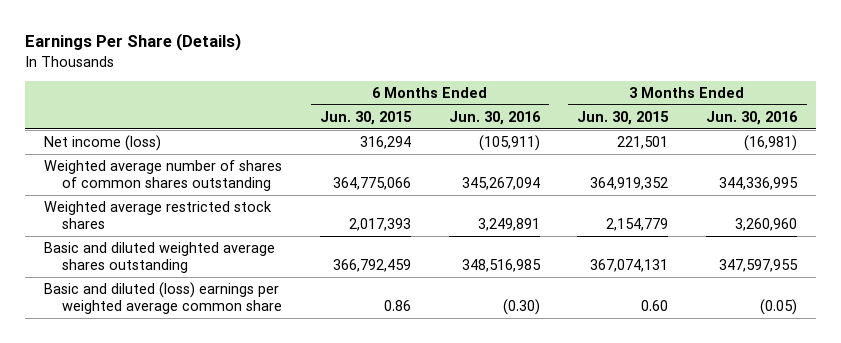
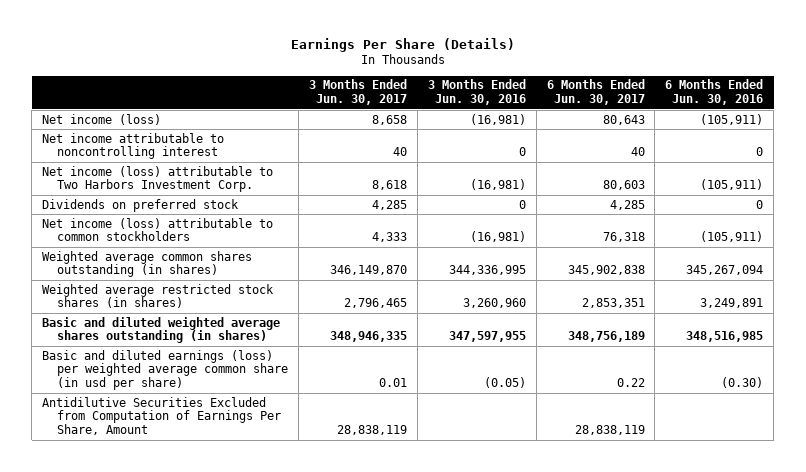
[320,110,413,125] Jun. 30, 2015 -> none
[577,110,670,125] Jun. 30, 2015 -> none
none -> [308,79,407,106] 3 Months Ended Jun. 30, 2017
none -> [546,79,645,106] 6 Months Ended Jun. 30, 2017
none -> [42,132,225,160] Net income attributable to noncontrolling interest
none -> [42,165,274,193] Net income (loss) attributable to Two Harbors Investment Corp.
none -> [42,198,240,212] Dividends on preferred stock
none -> [42,217,274,242] Net income (loss) attributable to common stockholders
[43,159,282,192] Weighted average number of shares of common shares outstanding -> [42,250,253,278] Weighted average common shares outstanding (in shares)
[43,200,272,230] Weighted average restricted stock shares -> [42,283,275,309] Weighted average restricted stock shares (in shares)
[43,241,275,274] Basic and diluted weighted average shares outstanding -> [42,316,281,344] Basic and diluted weighted average shares outstanding (in shares)
[43,281,283,315] Basic and diluted (loss) earnings per weighted average common share -> [42,349,288,391] Basic and diluted earnings (loss) per weighted average common share (in usd per share)
none -> [42,396,281,436] Antidilutive Securities Excluded from Computation of Earnings Per Share, Amount

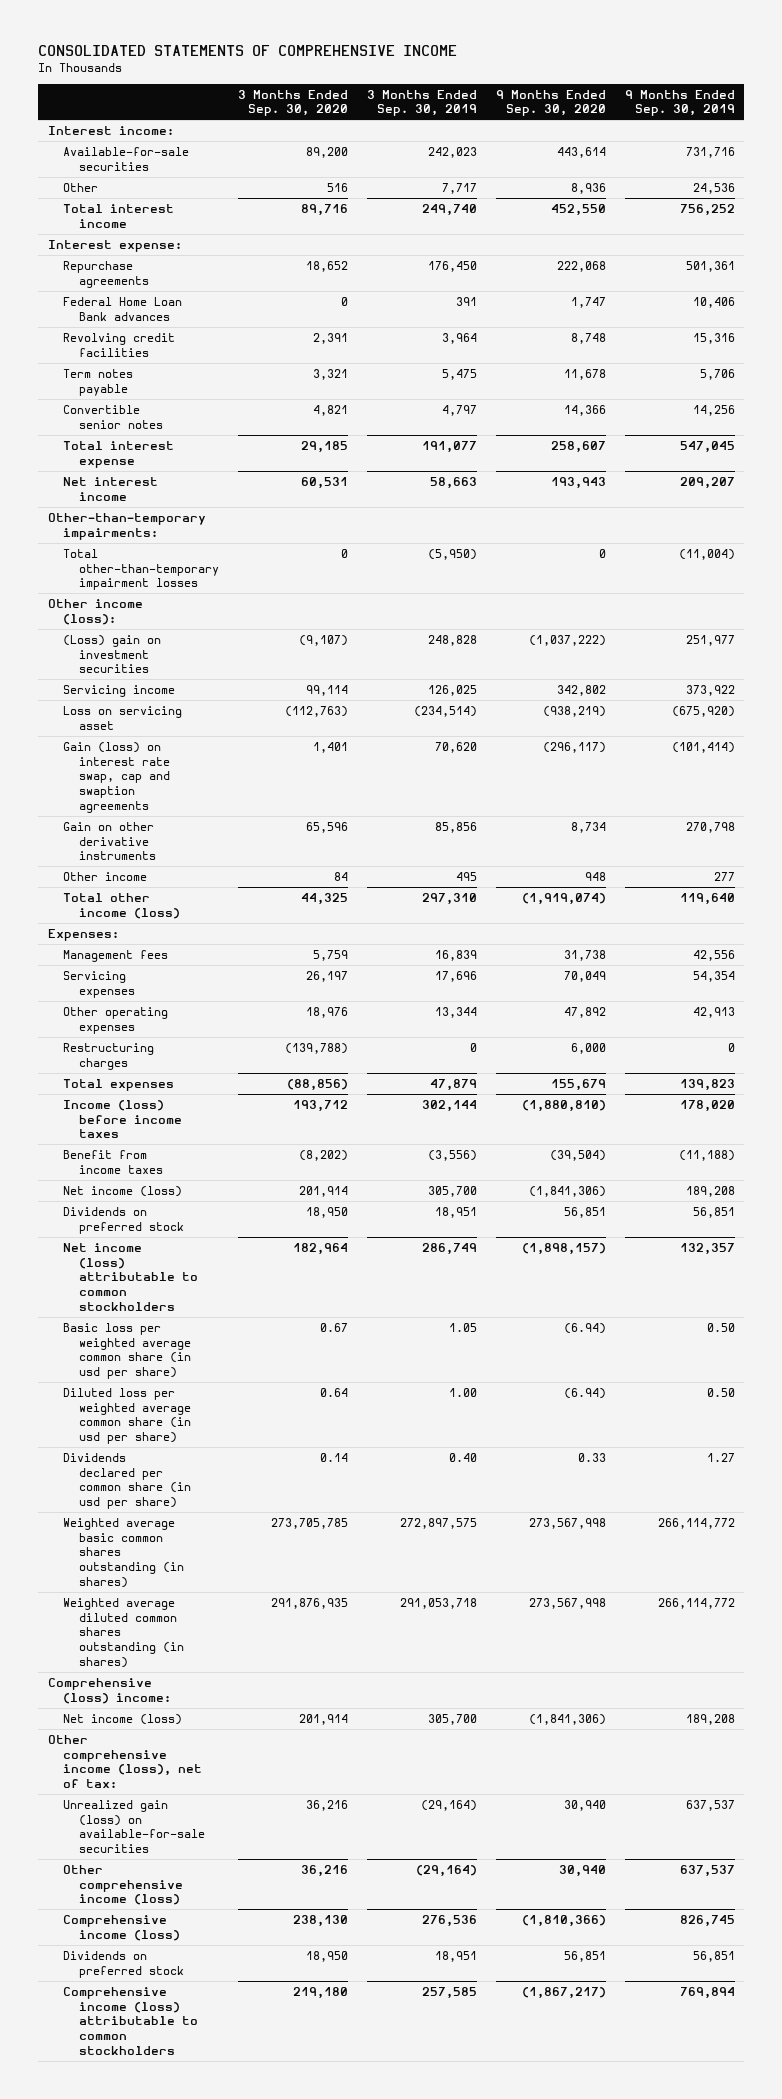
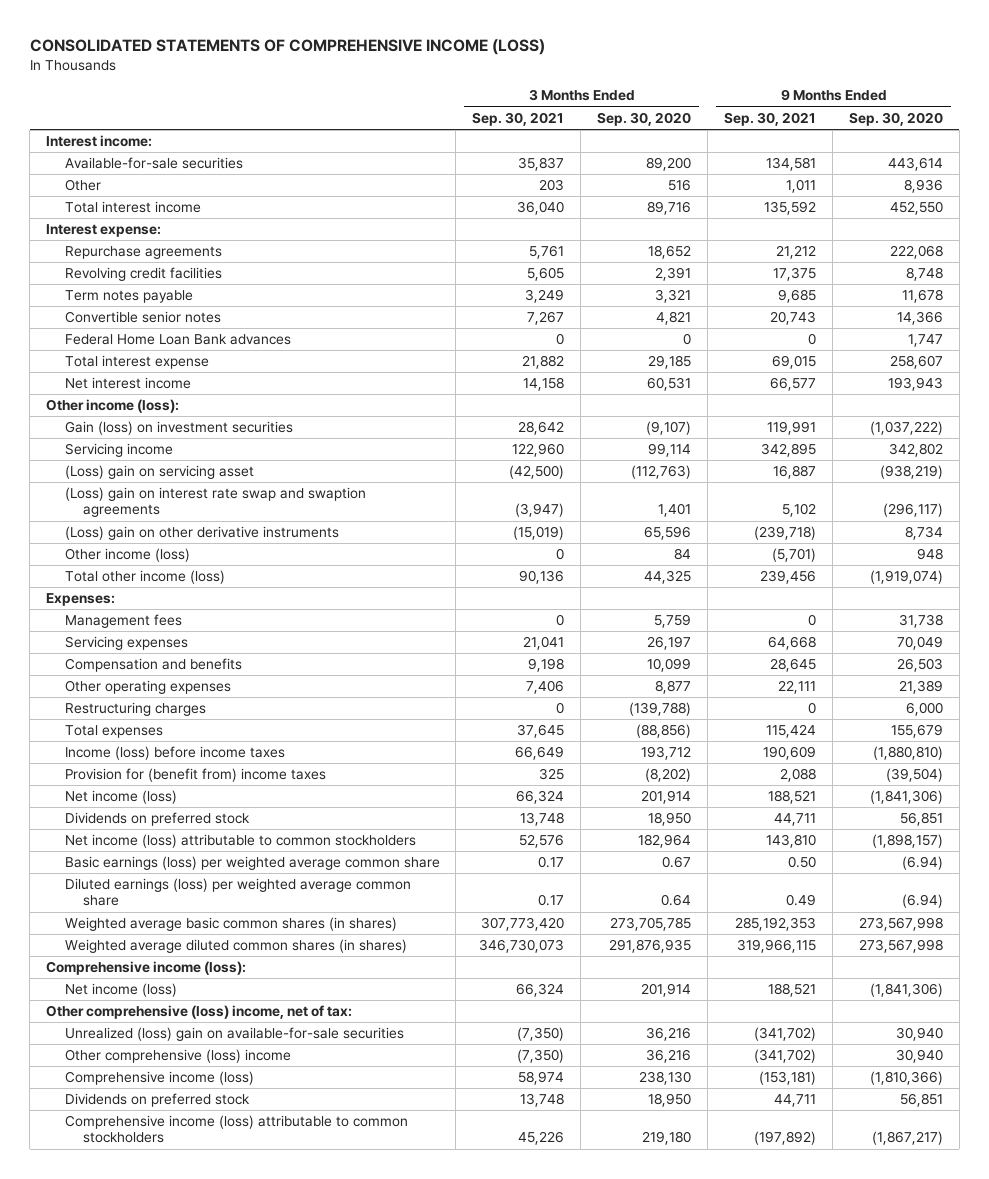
[38,45,458,57] CONSOLIDATED STATEMENTS OF COMPREHENSIVE INCOME -> [29,39,545,56] CONSOLIDATED STATEMENTS OF COMPREHENSIVE INCOME (LOSS)
[366,89,477,117] 3 Months Ended Sep. 30, 2019 -> none
[624,89,735,117] 9 Months Ended Sep. 30, 2019 -> none
none -> [472,111,565,126] Sep. 30, 2021
none -> [724,111,817,126] Sep. 30, 2021
[63,296,183,321] Federal Home Loan Bank advances -> [64,334,291,346] Federal Home Loan Bank advances
[47,512,206,540] Other-than-temporary impairments: -> none
[63,548,220,591] Total other-than-temporary impairment losses -> none
[63,634,162,674] (Loss) gain on investment securities -> [64,421,293,436] Gain (loss) on investment securities
[63,705,183,730] Loss on servicing asset -> [64,465,254,480] (Loss) gain on servicing asset
[63,741,171,813] Gain (loss) on interest rate swap, cap and swaption agreements -> [64,487,366,518] (Loss) gain on interest rate swap and swaption agreements
[63,821,157,861] Gain on other derivative instruments -> [64,526,339,541] (Loss) gain on other derivative instruments
[63,871,148,881] Other income -> [64,548,190,563] Other income (loss)
none -> [64,658,242,673] Compensation and benefits
[305,1006,348,1018] 18,976 -> [655,680,692,695] 8,877
[563,1006,606,1018] 47,892 -> [898,680,943,695] 21,389
[63,1149,164,1174] Benefit from income taxes -> [64,768,326,783] Provision for (benefit from) income taxes
[63,1452,192,1510] Dividends declared per common share (in usd per share) -> none
[63,1322,192,1380] Basic loss per weighted average common share (in usd per share) -> [64,856,440,871] Basic earnings (loss) per weighted average common share
[63,1387,192,1445] Diluted loss per weighted average common share (in usd per share) -> [64,878,411,907] Diluted earnings (loss) per weighted average common share
[63,1517,185,1588] Weighted average basic common shares outstanding (in shares) -> [64,917,397,932] Weighted average basic common shares (in shares)
[63,1597,185,1668] Weighted average diluted common shares outstanding (in shares) -> [64,939,407,954] Weighted average diluted common shares (in shares)
[47,1677,172,1704] Comprehensive (loss) income: -> [46,961,247,976] Comprehensive income (loss):
[47,1734,203,1789] Other comprehensive income (loss), net of tax: -> [46,1005,353,1020] Other comprehensive (loss) income, net of tax:
[63,1799,206,1854] Unrealized gain (loss) on available-for-sale securities -> [64,1027,404,1042] Unrealized (loss) gain on available-for-sale securities
[63,1864,184,1906] Other comprehensive income (loss) -> [64,1049,291,1064] Other comprehensive (loss) income

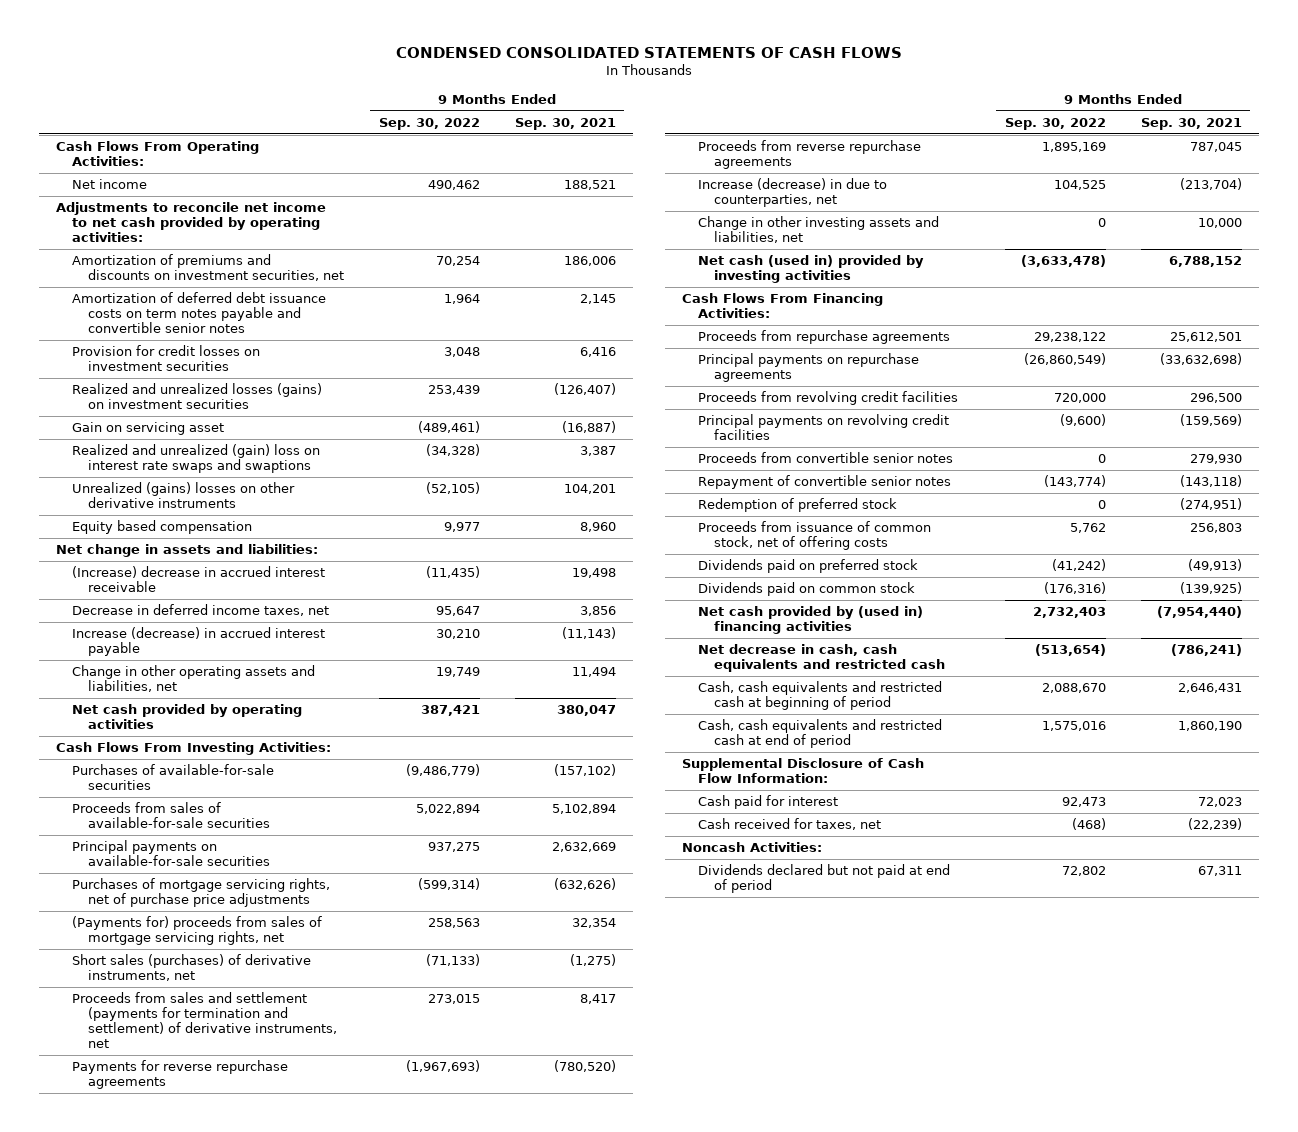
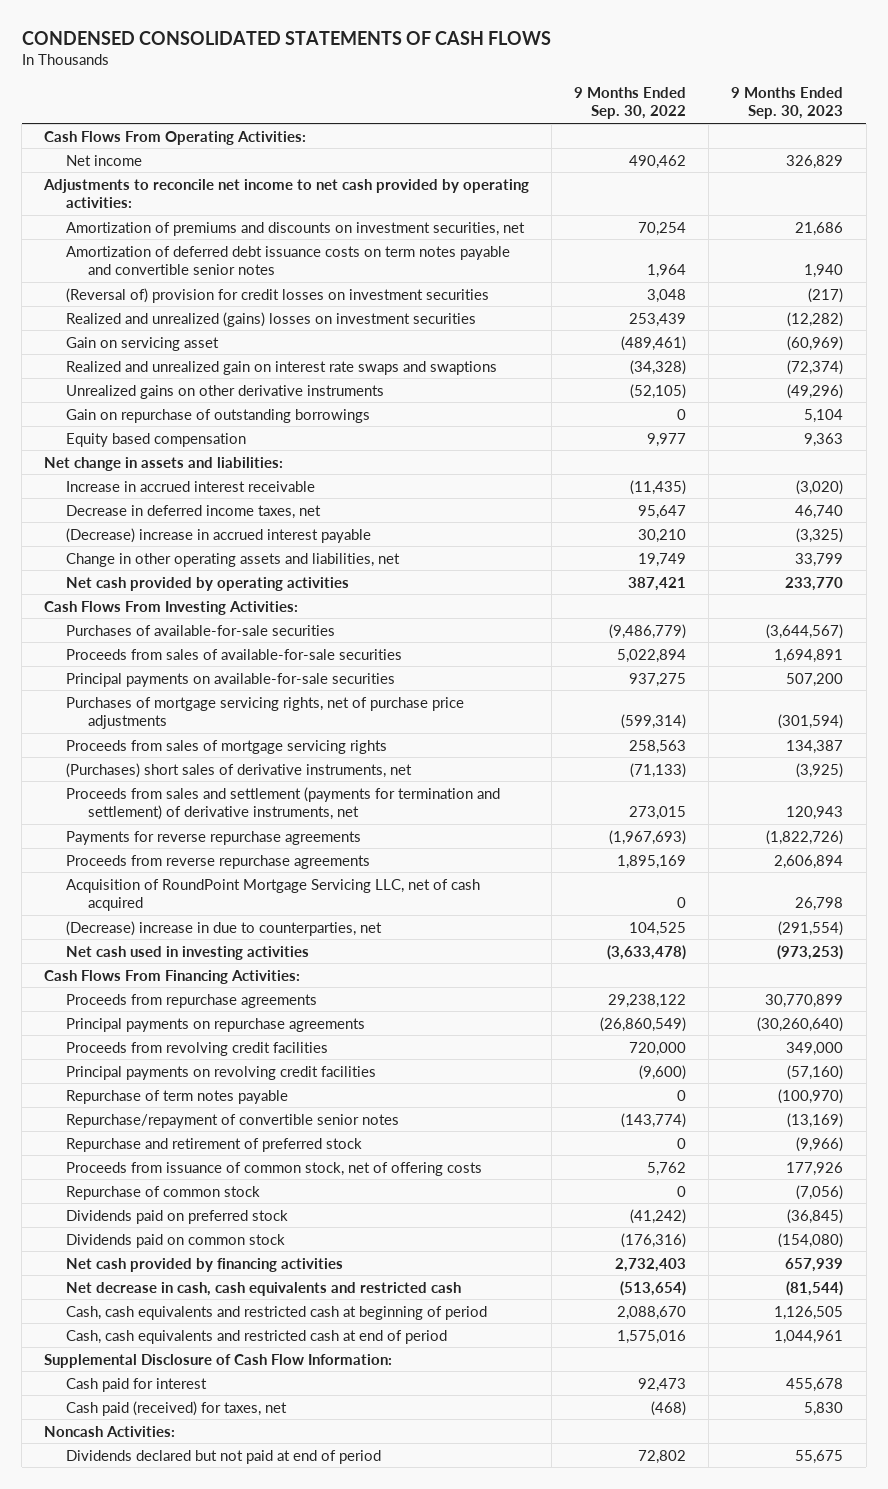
[514,117,616,130] Sep. 30, 2021 -> none
none -> [731,87,844,120] 9 Months Ended Sep. 30, 2023
[72,345,261,372] Provision for credit losses on investment securities -> [66,287,490,303] (Reversal of) provision for credit losses on investment securities
[72,383,323,410] Realized and unrealized losses (gains) on investment securities -> [66,311,477,327] Realized and unrealized (gains) losses on investment securities
[72,444,321,474] Realized and unrealized (gain) loss on interest rate swaps and swaptions -> [66,360,498,375] Realized and unrealized gain on interest rate swaps and swaptions
[72,482,296,509] Unrealized (gains) losses on other derivative instruments -> [66,384,385,399] Unrealized gains on other derivative instruments
none -> [66,408,371,423] Gain on repurchase of outstanding borrowings
[72,566,326,593] (Increase) decrease in accrued interest receivable -> [66,480,316,492] Increase in accrued interest receivable
[72,627,326,657] Increase (decrease) in accrued interest payable -> [66,527,372,543] (Decrease) increase in accrued interest payable
[72,916,323,946] (Payments for) proceeds from sales of mortgage servicing rights, net -> [66,739,388,754] Proceeds from sales of mortgage servicing rights
[72,954,312,982] Short sales (purchases) of derivative instruments, net -> [66,762,413,778] (Purchases) short sales of derivative instruments, net
[698,216,940,244] Change in other investing assets and liabilities, net -> none
none -> [66,878,481,911] Acquisition of RoundPoint Mortgage Servicing LLC, net of cash acquired
[698,178,888,208] Increase (decrease) in due to counterparties, net -> [66,920,383,936] (Decrease) increase in due to counterparties, net
[698,255,925,284] Net cash (used in) provided by investing activities -> [66,945,310,960] Net cash used in investing activities
[698,452,954,464] Proceeds from convertible senior notes -> none
none -> [66,1089,289,1104] Repurchase of term notes payable
[698,475,952,490] Repayment of convertible senior notes -> [66,1113,400,1128] Repurchase/repayment of convertible senior notes
[698,498,898,513] Redemption of preferred stock -> [66,1137,363,1152] Repurchase and retirement of preferred stock
none -> [66,1185,261,1200] Repurchase of common stock
[698,606,924,635] Net cash provided by (used in) financing activities -> [66,1257,344,1272] Net cash provided by financing activities
[698,818,882,831] Cash received for taxes, net -> [66,1400,288,1416] Cash paid (received) for taxes, net

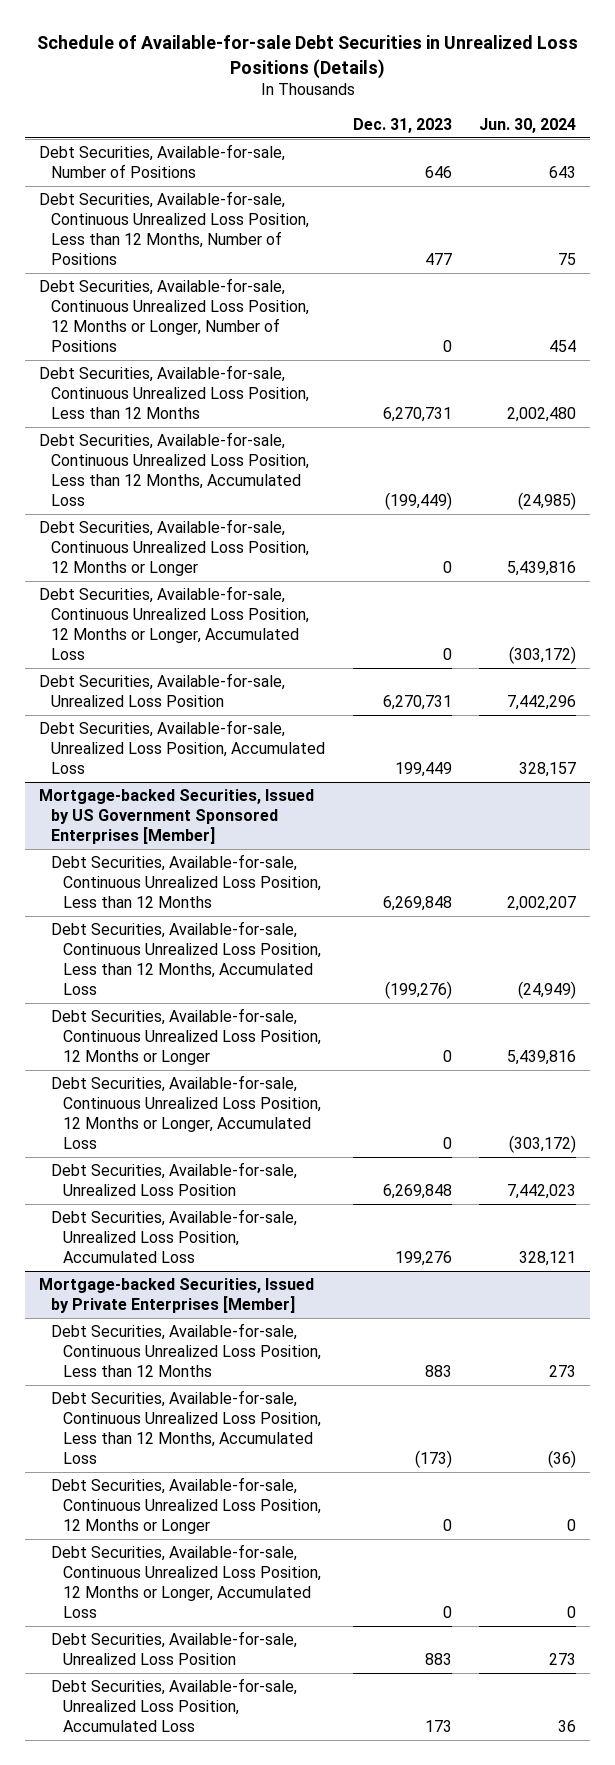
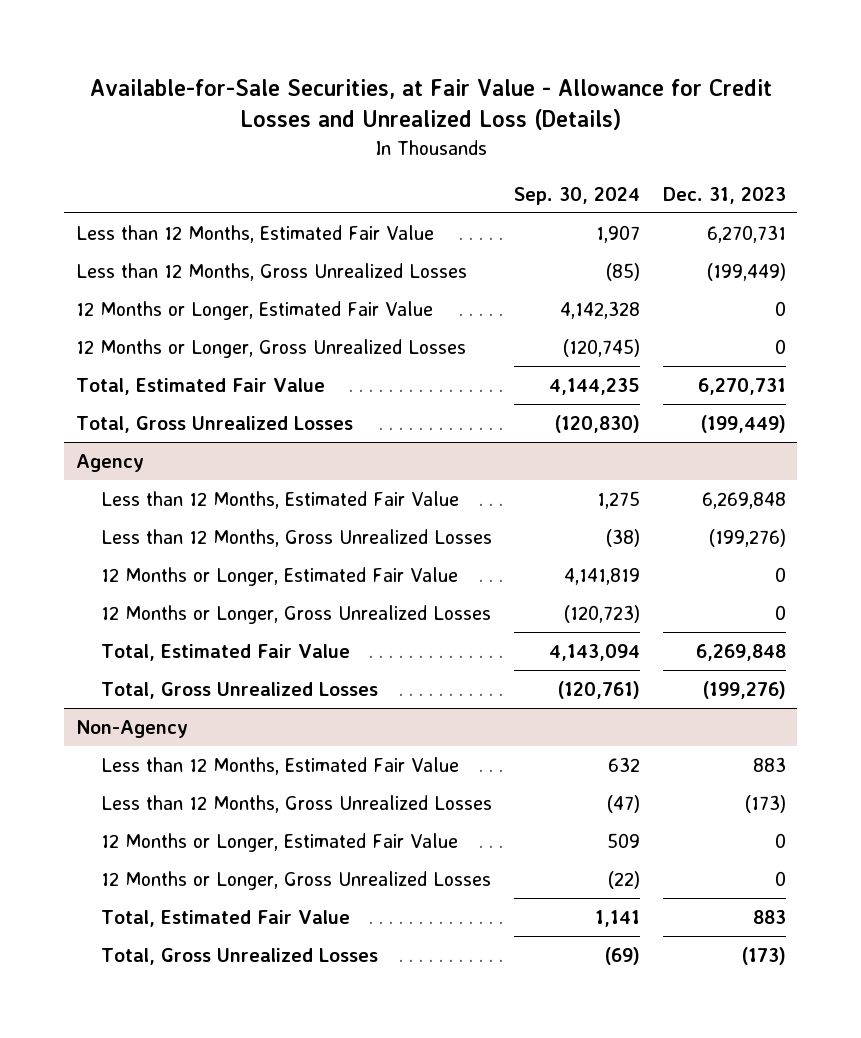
[36,35,578,79] Schedule of Available-for-sale Debt Securities in Unrealized Loss Positions (Details) -> [89,78,772,131] Available-for-Sale Securities, at Fair Value - Allowance for Credit Losses and Unrealized Loss (Details)
[479,118,577,134] Jun. 30, 2024 -> none
none -> [514,186,641,205] Sep. 30, 2024
[38,143,285,178] Debt Securities, Available-for-sale, Number of Positions -> none
[38,190,310,266] Debt Securities, Available-for-sale, Continuous Unrealized Loss Position, Less than 12 Months, Number of Positions -> none
[38,277,310,353] Debt Securities, Available-for-sale, Continuous Unrealized Loss Position, 12 Months or Longer, Number of Positions -> none
[38,719,326,775] Debt Securities, Available-for-sale, Unrealized Loss Position, Accumulated Loss -> none
[51,1208,298,1264] Debt Securities, Available-for-sale, Unrealized Loss Position, Accumulated Loss -> none
[51,1677,298,1733] Debt Securities, Available-for-sale, Unrealized Loss Position, Accumulated Loss -> none
[38,364,310,420] Debt Securities, Available-for-sale, Continuous Unrealized Loss Position, Less than 12 Months -> [75,224,434,243] Less than 12 Months, Estimated Fair Value
[38,431,310,507] Debt Securities, Available-for-sale, Continuous Unrealized Loss Position, Less than 12 Months, Accumulated Loss -> [75,262,467,281] Less than 12 Months, Gross Unrealized Losses
[38,518,310,577] Debt Securities, Available-for-sale, Continuous Unrealized Loss Position, 12 Months or Longer -> [75,300,433,320] 12 Months or Longer, Estimated Fair Value
[38,585,310,661] Debt Securities, Available-for-sale, Continuous Unrealized Loss Position, 12 Months or Longer, Accumulated Loss -> [75,338,466,358] 12 Months or Longer, Gross Unrealized Losses
[38,672,285,707] Debt Securities, Available-for-sale, Unrealized Loss Position -> [75,377,325,395] Total, Estimated Fair Value
none -> [75,415,353,433] Total, Gross Unrealized Losses
[38,788,314,845] Mortgage-backed Securities, Issued by US Government Sponsored Enterprises [Member] -> [75,453,144,472] Agency
[51,853,322,909] Debt Securities, Available-for-sale, Continuous Unrealized Loss Position, Less than 12 Months -> [100,490,459,509] Less than 12 Months, Estimated Fair Value
[51,920,322,996] Debt Securities, Available-for-sale, Continuous Unrealized Loss Position, Less than 12 Months, Accumulated Loss -> [100,528,492,547] Less than 12 Months, Gross Unrealized Losses
[51,1007,322,1066] Debt Securities, Available-for-sale, Continuous Unrealized Loss Position, 12 Months or Longer -> [100,566,458,586] 12 Months or Longer, Estimated Fair Value
[51,1074,322,1150] Debt Securities, Available-for-sale, Continuous Unrealized Loss Position, 12 Months or Longer, Accumulated Loss -> [100,604,491,624] 12 Months or Longer, Gross Unrealized Losses
[51,1161,298,1196] Debt Securities, Available-for-sale, Unrealized Loss Position -> [100,643,350,661] Total, Estimated Fair Value
none -> [100,681,378,699] Total, Gross Unrealized Losses
[38,1277,314,1313] Mortgage-backed Securities, Issued by Private Enterprises [Member] -> [75,719,188,738] Non-Agency
[51,1322,322,1378] Debt Securities, Available-for-sale, Continuous Unrealized Loss Position, Less than 12 Months -> [100,756,459,775] Less than 12 Months, Estimated Fair Value
[51,1389,322,1465] Debt Securities, Available-for-sale, Continuous Unrealized Loss Position, Less than 12 Months, Accumulated Loss -> [100,794,492,813] Less than 12 Months, Gross Unrealized Losses
[51,1476,322,1535] Debt Securities, Available-for-sale, Continuous Unrealized Loss Position, 12 Months or Longer -> [100,832,458,852] 12 Months or Longer, Estimated Fair Value
[51,1543,322,1619] Debt Securities, Available-for-sale, Continuous Unrealized Loss Position, 12 Months or Longer, Accumulated Loss -> [100,870,491,890] 12 Months or Longer, Gross Unrealized Losses
[51,1630,298,1665] Debt Securities, Available-for-sale, Unrealized Loss Position -> [100,909,350,927] Total, Estimated Fair Value
none -> [100,947,378,965] Total, Gross Unrealized Losses

